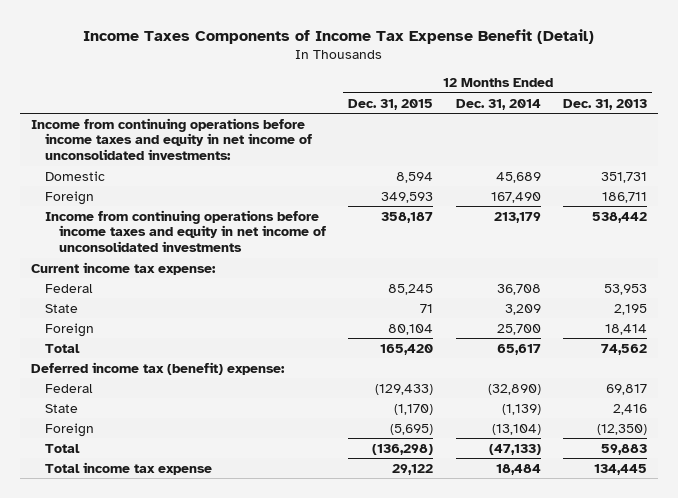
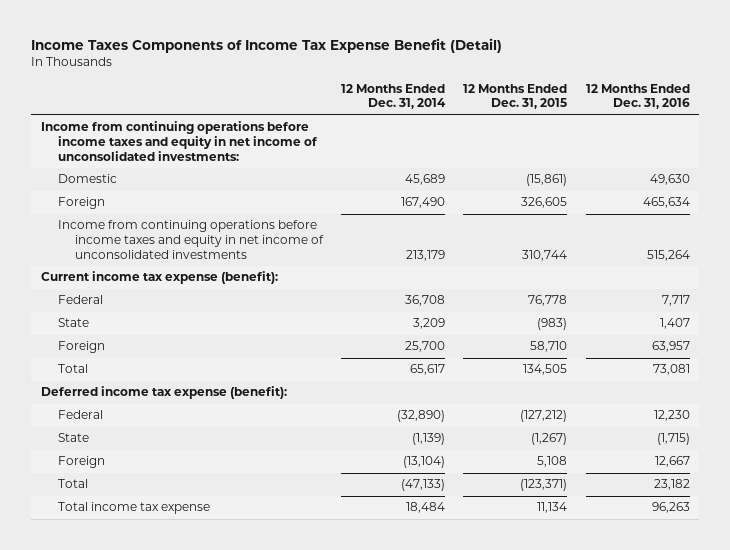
[562,98,647,110] Dec. 31, 2013 -> none
none -> [585,83,690,110] 12 Months Ended Dec. 31, 2016
[396,171,434,183] 8,594 -> [526,174,568,187] (15,861)
[381,191,434,203] 349,593 -> [521,197,568,209] 326,605
[381,211,434,223] 358,187 -> [522,249,568,261] 310,744
[30,261,216,275] Current income tax expense: -> [40,271,278,285] Current income tax expense (benefit):
[388,283,434,295] 85,245 -> [528,295,568,307] 76,778
[420,303,434,313] 71 -> [537,318,568,331] (983)
[388,323,434,335] 80,104 -> [530,341,568,353] 58,710
[380,343,434,355] 165,420 -> [523,364,568,376] 134,505
[30,361,285,375] Deferred income tax (benefit) expense: -> [40,386,287,400] Deferred income tax expense (benefit):
[375,383,434,395] (129,433) -> [520,410,568,423] (127,212)
[394,403,434,415] (1,170) -> [531,433,568,446] (1,267)
[390,423,434,435] (5,695) -> [537,456,568,468] 5,108
[372,443,434,455] (136,298) -> [520,479,568,492] (123,371)
[392,463,434,475] 29,122 -> [537,502,568,514] 11,134

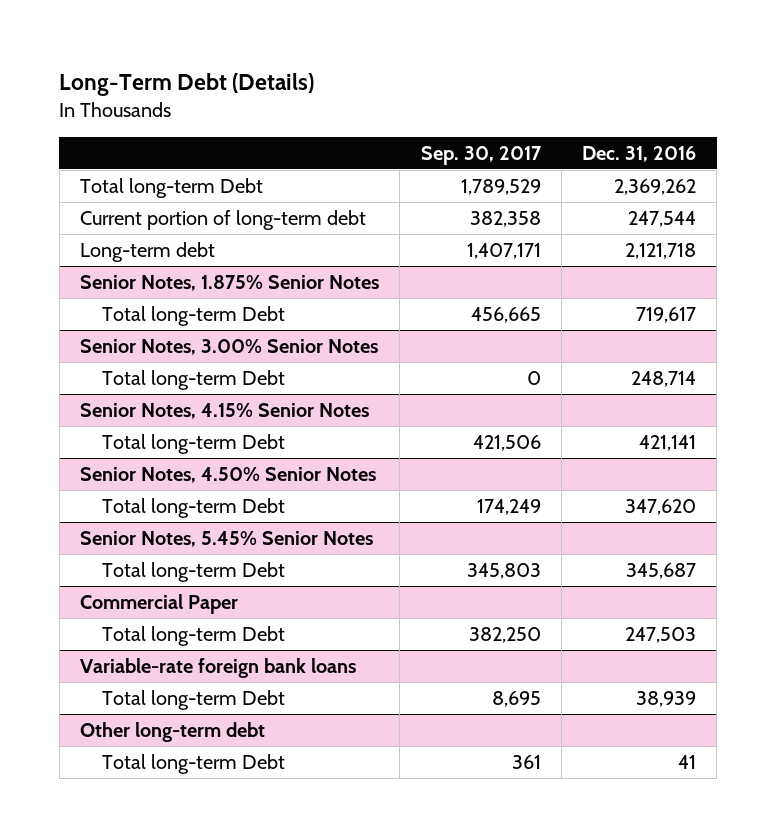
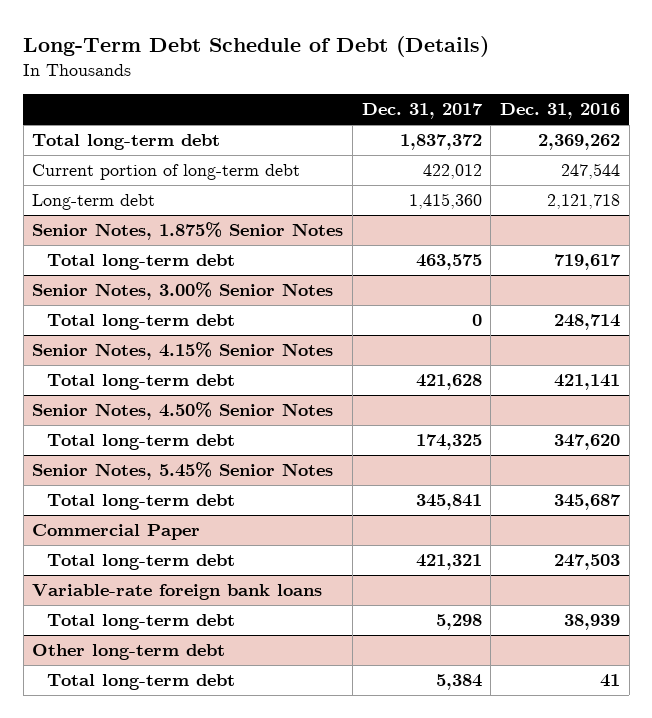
[59,73,315,97] Long-Term Debt (Details) -> [23,35,490,57] Long-Term Debt Schedule of Debt (Details)
[420,145,542,165] Sep. 30, 2017 -> none
none -> [361,103,483,120] Dec. 31, 2017
[80,177,264,198] Total long-term Debt -> [32,134,221,151] Total long-term debt
[102,305,286,326] Total long-term Debt -> [47,254,236,271] Total long-term debt
[102,369,286,390] Total long-term Debt -> [47,314,236,331] Total long-term debt
[102,433,286,454] Total long-term Debt -> [47,374,236,391] Total long-term debt
[102,497,286,518] Total long-term Debt -> [47,434,236,451] Total long-term debt
[102,561,286,582] Total long-term Debt -> [47,494,236,511] Total long-term debt
[102,625,286,646] Total long-term Debt -> [47,554,236,571] Total long-term debt
[102,689,286,710] Total long-term Debt -> [47,614,236,631] Total long-term debt
[102,753,286,774] Total long-term Debt -> [47,674,236,691] Total long-term debt

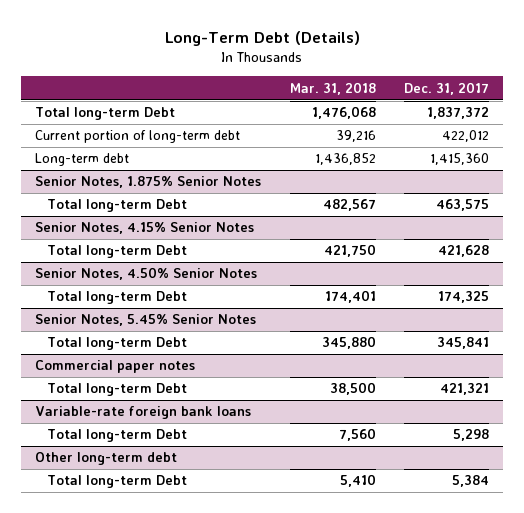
[23,35,490,57] Long-Term Debt Schedule of Debt (Details) -> [165,31,361,47] Long-Term Debt (Details)
[499,103,620,120] Dec. 31, 2016 -> none
none -> [289,81,376,95] Mar. 31, 2018
[32,134,221,151] Total long-term debt -> [35,107,176,121] Total long-term Debt
[32,282,334,301] Senior Notes, 3.00% Senior Notes -> none
[47,314,236,331] Total long-term debt -> none
[47,254,236,271] Total long-term debt -> [47,199,188,213] Total long-term Debt
[47,374,236,391] Total long-term debt -> [47,245,188,259] Total long-term Debt
[47,434,236,451] Total long-term debt -> [47,291,188,305] Total long-term Debt
[47,494,236,511] Total long-term debt -> [47,337,188,351] Total long-term Debt
[32,524,201,541] Commercial Paper -> [35,360,196,374] Commercial paper notes
[47,554,236,571] Total long-term debt -> [47,383,188,397] Total long-term Debt
[47,614,236,631] Total long-term debt -> [47,429,188,443] Total long-term Debt
[47,674,236,691] Total long-term debt -> [47,475,188,489] Total long-term Debt

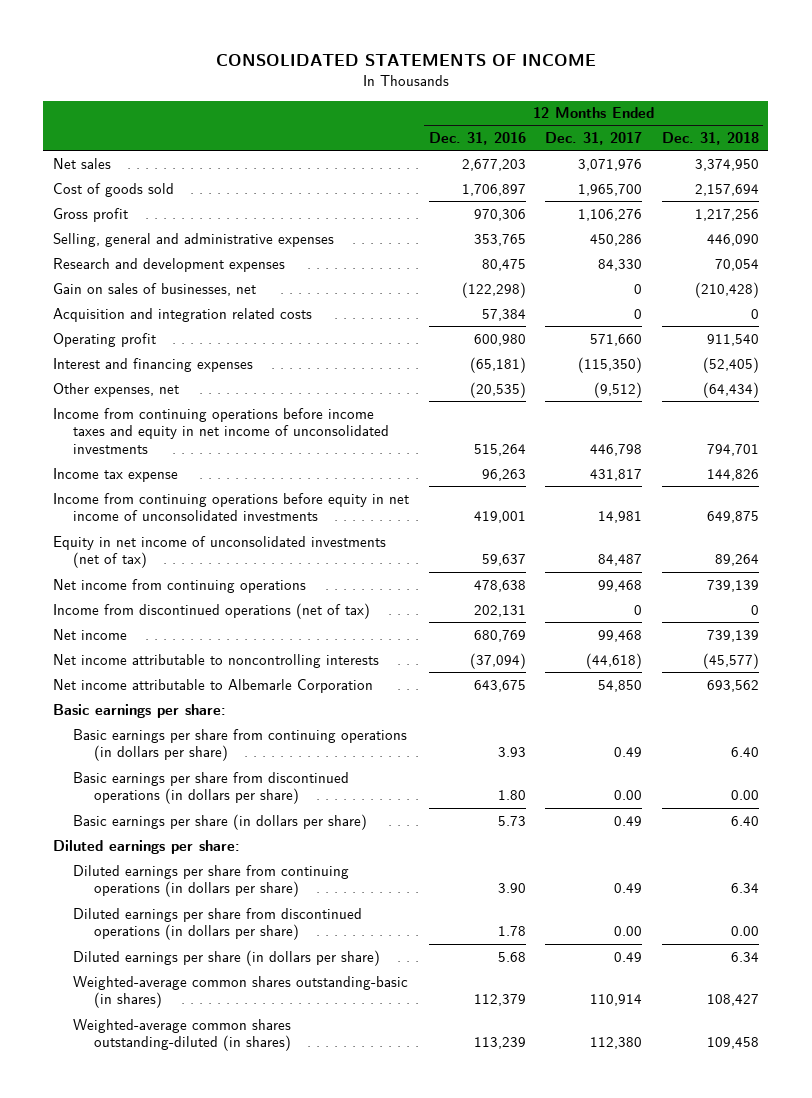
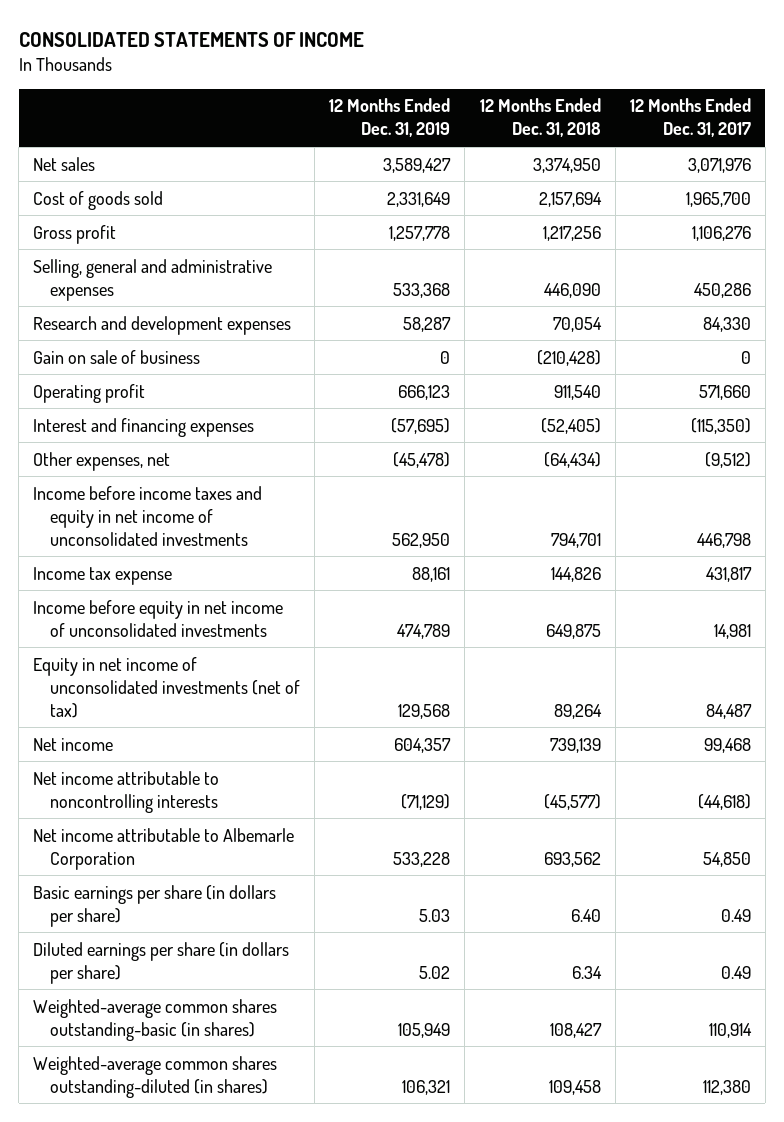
[428,132,526,146] Dec. 31, 2016 -> none
none -> [329,98,451,138] 12 Months Ended Dec. 31, 2019
[53,307,313,322] Acquisition and integration related costs -> none
[53,282,257,296] Gain on sales of businesses, net -> [33,349,201,364] Gain on sale of business
[53,407,390,455] Income from continuing operations before income taxes and equity in net income of unconsolidated investments -> [33,485,263,546] Income before income taxes and equity in net income of unconsolidated investments
[53,492,410,522] Income from continuing operations before equity in net income of unconsolidated investments -> [33,599,284,637] Income before equity in net income of unconsolidated investments
[53,578,307,593] Net income from continuing operations -> none
[53,602,371,619] Income from discontinued operations (net of tax) -> none
[53,703,227,718] Basic earnings per share: -> none
[73,728,408,762] Basic earnings per share from continuing operations (in dollars per share) -> none
[73,771,350,805] Basic earnings per share from discontinued operations (in dollars per share) -> none
[53,839,241,854] Diluted earnings per share: -> none
[73,864,350,898] Diluted earnings per share from continuing operations (in dollars per share) -> none
[73,907,363,941] Diluted earnings per share from discontinued operations (in dollars per share) -> none

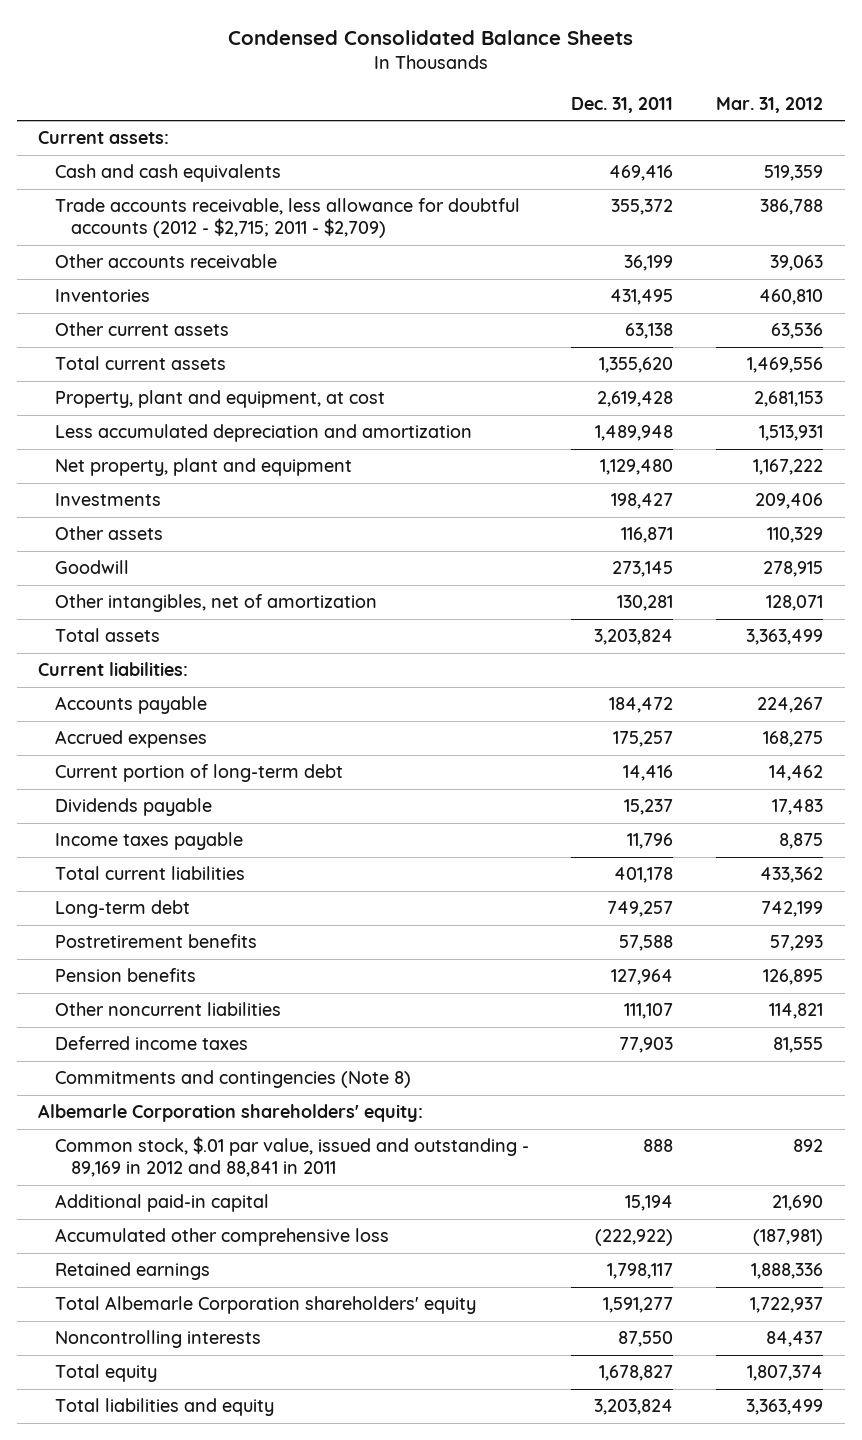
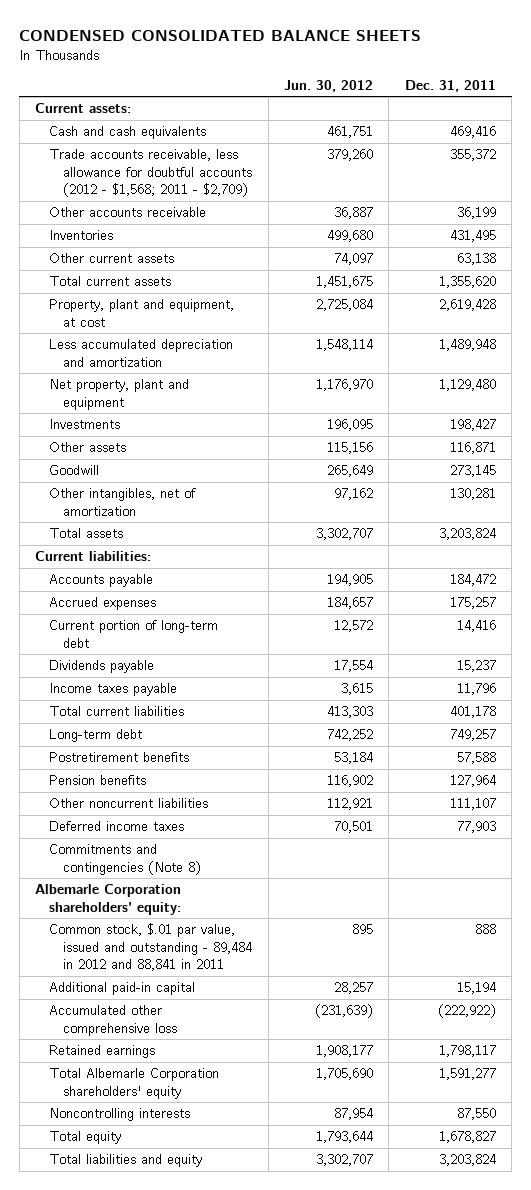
[227,29,633,45] Condensed Consolidated Balance Sheets -> [19,29,422,41] CONDENSED CONSOLIDATED BALANCE SHEETS
[716,96,824,113] Mar. 31, 2012 -> none
none -> [283,79,373,92] Jun. 30, 2012
[54,198,520,239] Trade accounts receivable, less allowance for doubtful accounts (2012 - $2,715; 2011 - $2,709) -> [49,149,253,197] Trade accounts receivable, less allowance for doubtful accounts (2012 - $1,568; 2011 - $2,709)
[54,1136,529,1178] Common stock, $.01 par value, issued and outstanding - 89,169 in 2012 and 88,841 in 2011 -> [49,923,253,971] Common stock, $.01 par value, issued and outstanding - 89,484 in 2012 and 88,841 in 2011

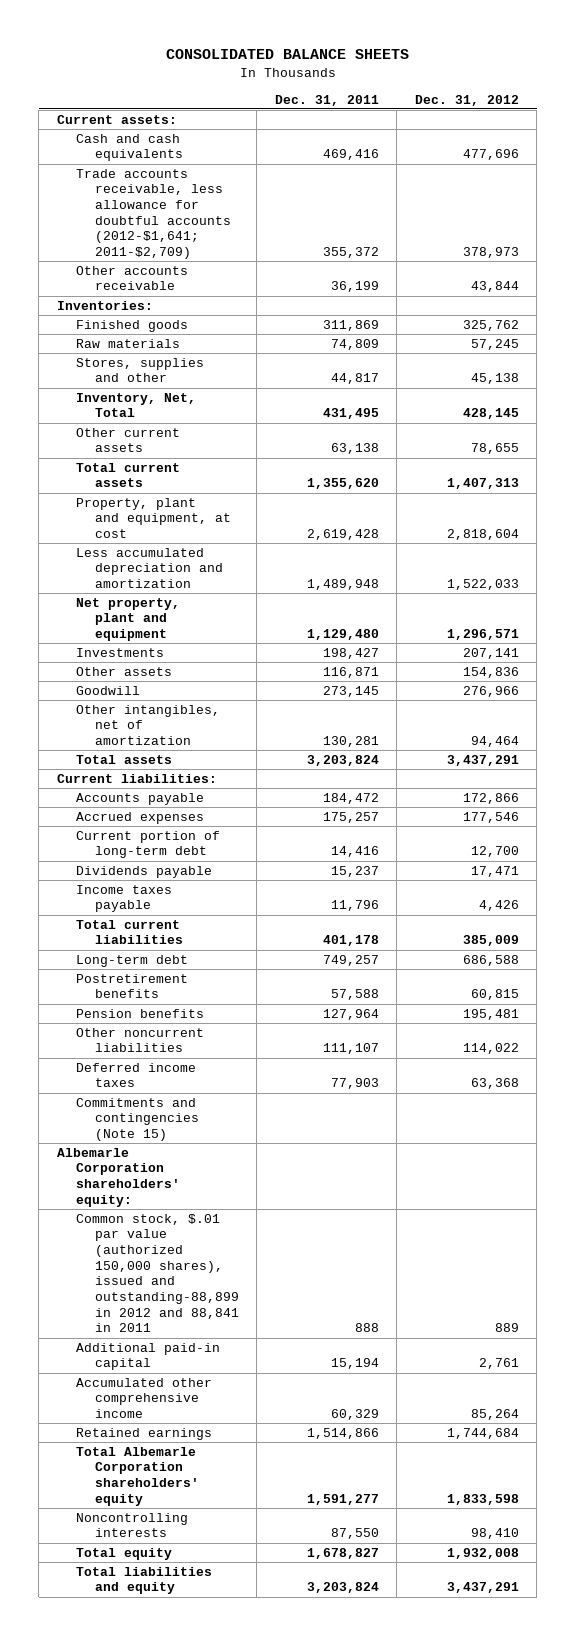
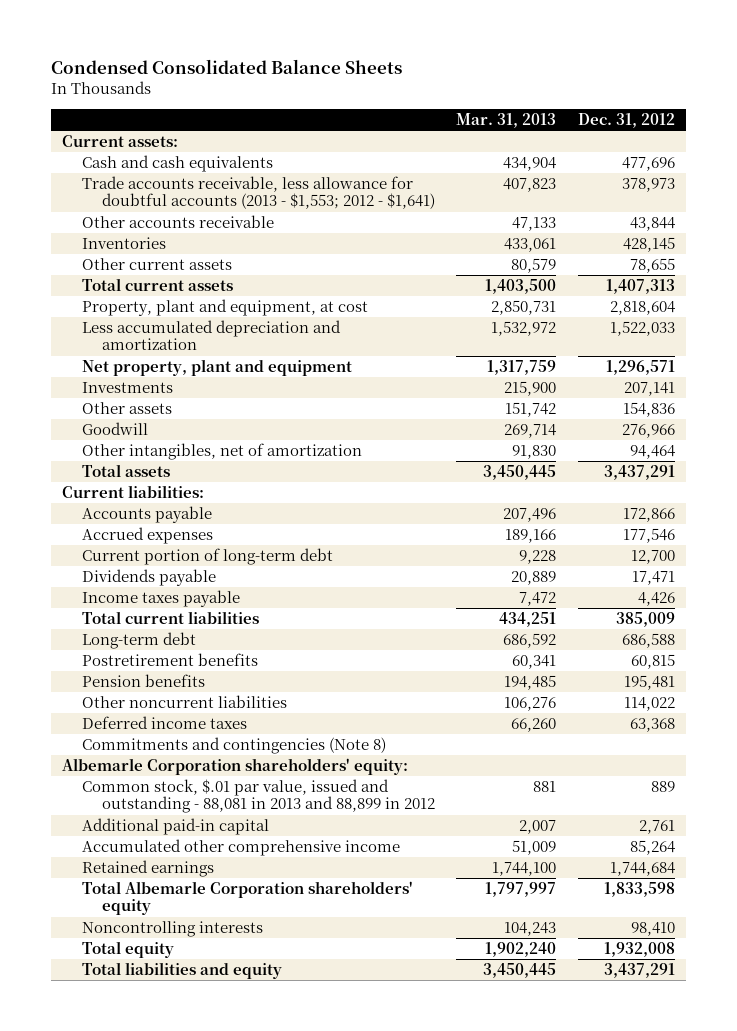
[165,49,409,60] CONSOLIDATED BALANCE SHEETS -> [51,59,403,75] Condensed Consolidated Balance Sheets
[274,94,379,106] Dec. 31, 2011 -> none
none -> [456,113,557,129] Mar. 31, 2013
[75,168,231,260] Trade accounts receivable, less allowance for doubtful accounts (2012-$1,641; 2011-$2,709) -> [81,176,435,210] Trade accounts receivable, less allowance for doubtful accounts (2013 - $1,553; 2012 - $1,641)
[56,300,153,310] Inventories: -> none
[75,319,188,332] Finished goods -> none
[75,338,180,348] Raw materials -> none
[75,357,204,383] Stores, supplies and other -> none
[75,392,196,418] Inventory, Net, Total -> [81,237,166,250] Inventories
[75,1097,199,1142] Commitments and contingencies (Note 15) -> [81,737,386,755] Commitments and contingencies (Note 8)
[75,1213,239,1333] Common stock, $.01 par value (authorized 150,000 shares), issued and outstanding-88,899 in 2012 and 88,841 in 2011 -> [81,779,435,814] Common stock, $.01 par value, issued and outstanding - 88,081 in 2013 and 88,899 in 2012

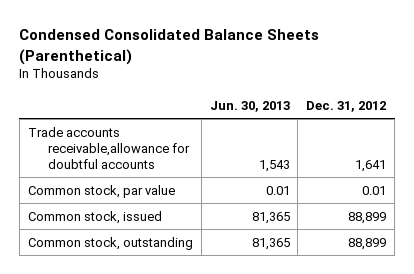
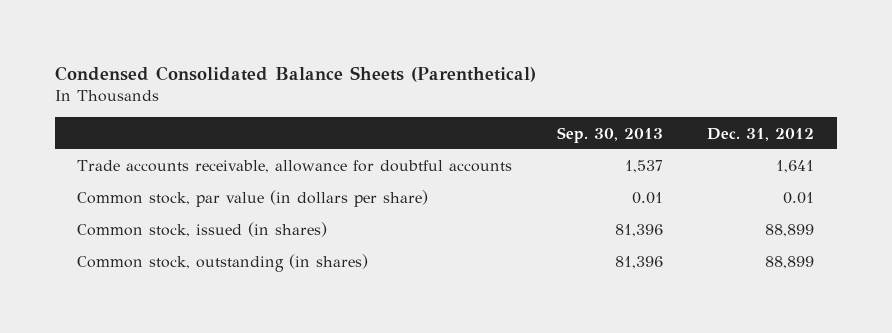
[209,100,290,112] Jun. 30, 2013 -> none
none -> [556,126,663,143] Sep. 30, 2013
[27,126,191,169] Trade accounts receivable,allowance for doubtful accounts -> [77,160,513,174] Trade accounts receivable, allowance for doubtful accounts
[27,184,175,198] Common stock, par value -> [77,190,429,208] Common stock, par value (in dollars per share)
[27,210,162,224] Common stock, issued -> [77,222,328,238] Common stock, issued (in shares)
[27,236,193,250] Common stock, outstanding -> [77,254,369,273] Common stock, outstanding (in shares)

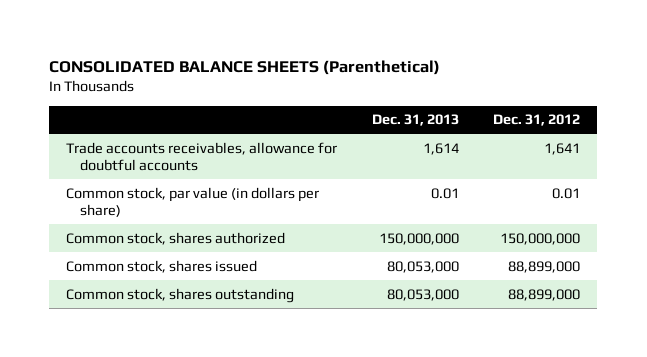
[54,65,536,82] Condensed Consolidated Balance Sheets (Parenthetical) -> [49,59,441,75] CONSOLIDATED BALANCE SHEETS (Parenthetical)
[556,126,663,143] Sep. 30, 2013 -> none
none -> [371,114,459,127] Dec. 31, 2013
[77,160,513,174] Trade accounts receivable, allowance for doubtful accounts -> [66,141,338,172] Trade accounts receivables, allowance for doubtful accounts
none -> [66,231,286,245] Common stock, shares authorized
[77,222,328,238] Common stock, issued (in shares) -> [66,259,258,273] Common stock, shares issued
[765,224,815,238] 88,899 -> [508,260,581,273] 88,899,000
[77,254,369,273] Common stock, outstanding (in shares) -> [66,287,295,303] Common stock, shares outstanding
[765,256,815,270] 88,899 -> [508,288,581,301] 88,899,000

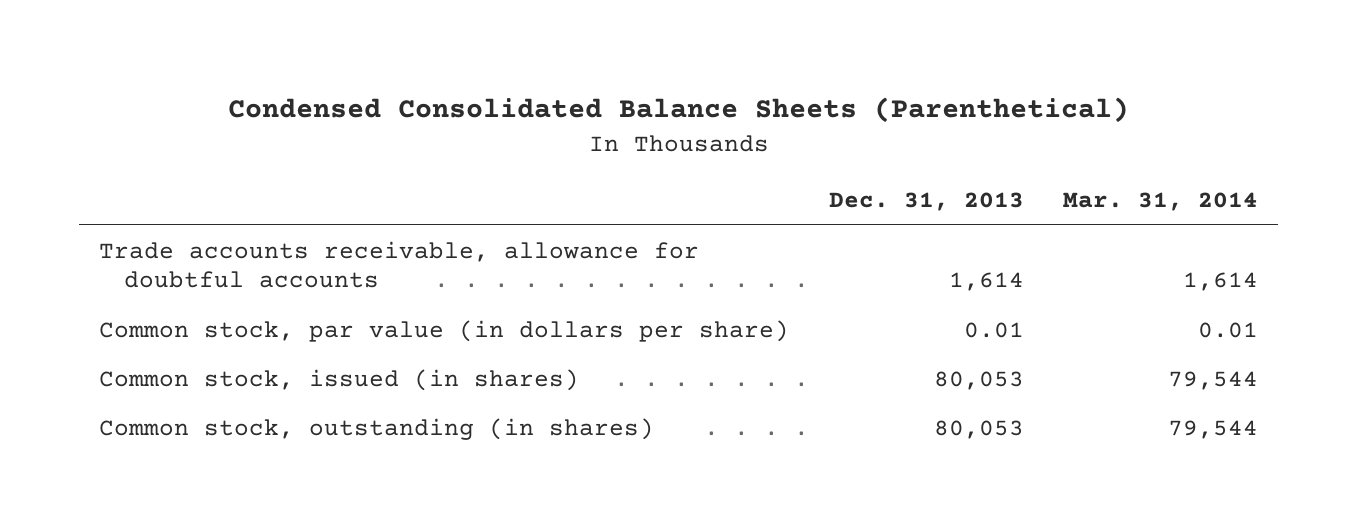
[49,59,441,75] CONSOLIDATED BALANCE SHEETS (Parenthetical) -> [227,97,1129,124] Condensed Consolidated Balance Sheets (Parenthetical)
[493,114,581,127] Dec. 31, 2012 -> none
none -> [1063,192,1259,212] Mar. 31, 2014
[66,141,338,172] Trade accounts receivables, allowance for doubtful accounts -> [98,240,699,289] Trade accounts receivable, allowance for doubtful accounts
[66,231,286,245] Common stock, shares authorized -> none
[66,259,258,273] Common stock, shares issued -> [98,368,579,391] Common stock, issued (in shares)
[386,260,459,273] 80,053,000 -> [933,370,1024,390] 80,053
[66,287,295,303] Common stock, shares outstanding -> [98,417,654,440] Common stock, outstanding (in shares)
[386,288,459,301] 80,053,000 -> [933,419,1024,439] 80,053

